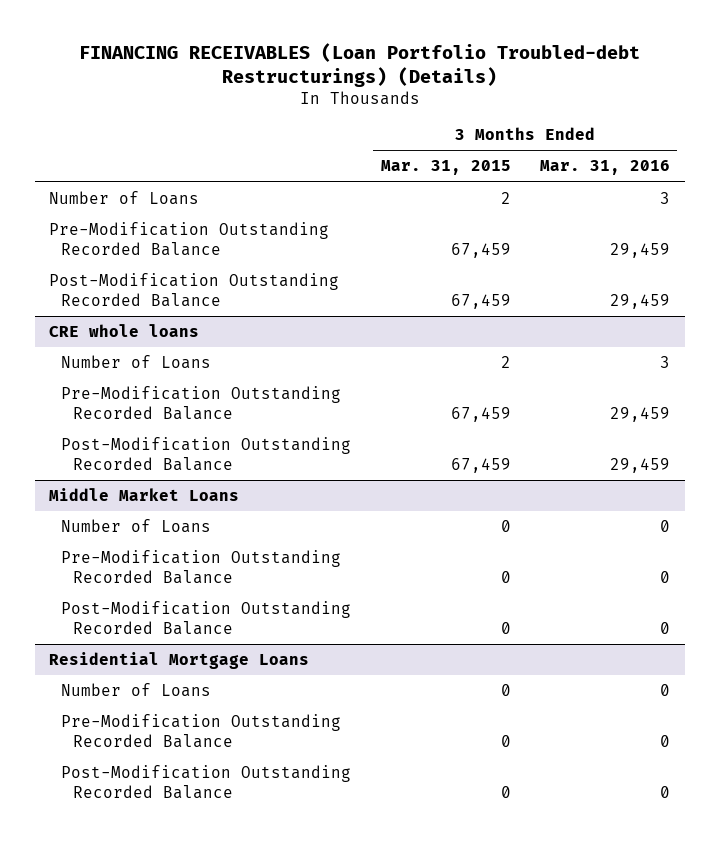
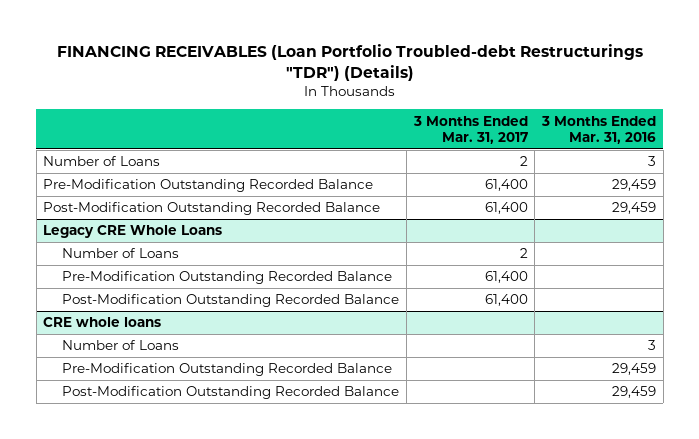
[78,42,640,87] FINANCING RECEIVABLES (Loan Portfolio Troubled-debt Restructurings) (Details) -> [56,43,643,81] FINANCING RECEIVABLES (Loan Portfolio Troubled-debt Restructurings "TDR") (Details)
[380,160,511,176] Mar. 31, 2015 -> none
none -> [412,115,528,144] 3 Months Ended Mar. 31, 2017
none -> [43,225,223,239] Legacy CRE Whole Loans
none -> [62,248,180,259] Number of Loans
none -> [62,271,393,285] Pre-Modification Outstanding Recorded Balance
none -> [62,294,400,308] Post-Modification Outstanding Recorded Balance
[49,487,240,501] Middle Market Loans -> none
[61,518,212,533] Number of Loans -> none
[61,549,342,585] Pre-Modification Outstanding Recorded Balance -> none
[61,600,352,636] Post-Modification Outstanding Recorded Balance -> none
[49,651,310,669] Residential Mortgage Loans -> none
[61,682,212,697] Number of Loans -> none
[61,713,342,749] Pre-Modification Outstanding Recorded Balance -> none
[61,764,352,800] Post-Modification Outstanding Recorded Balance -> none

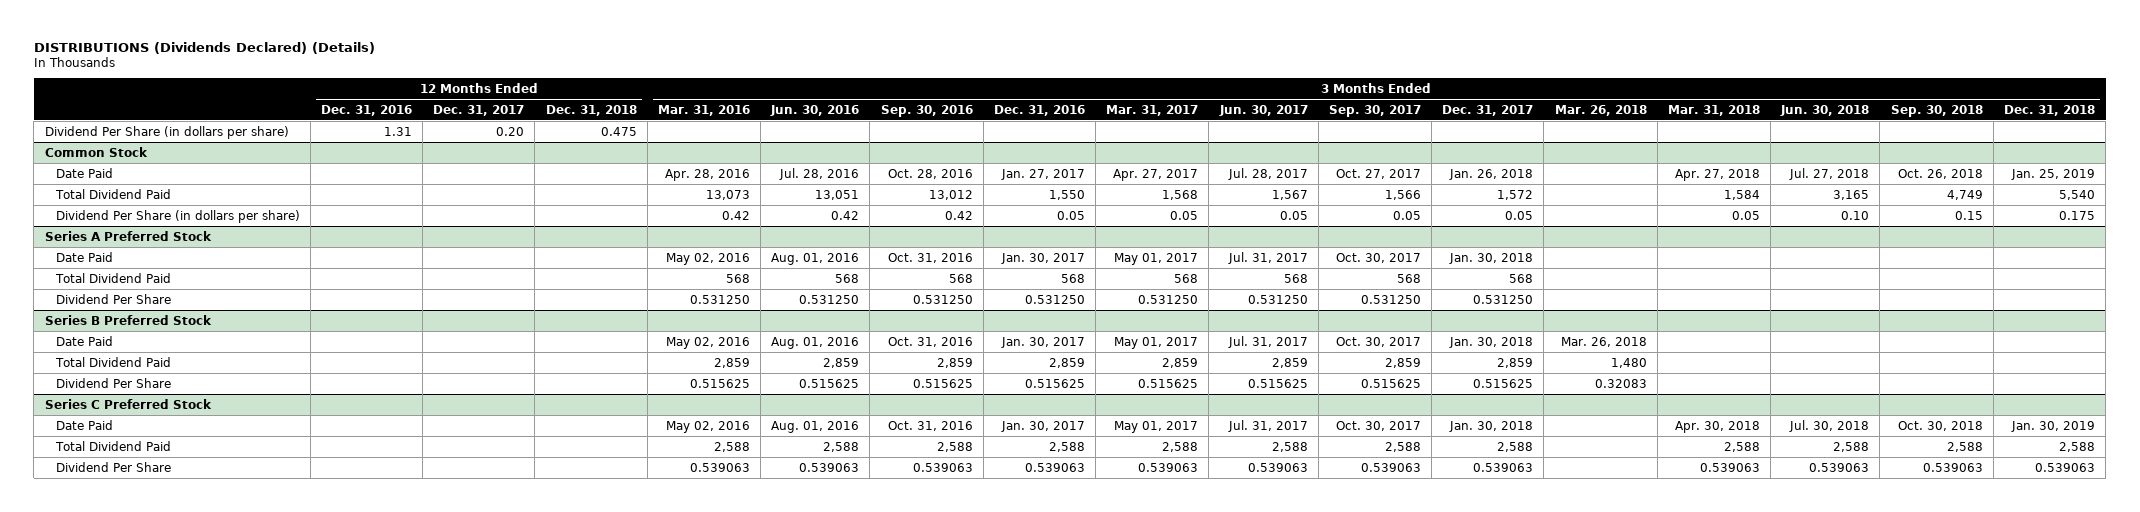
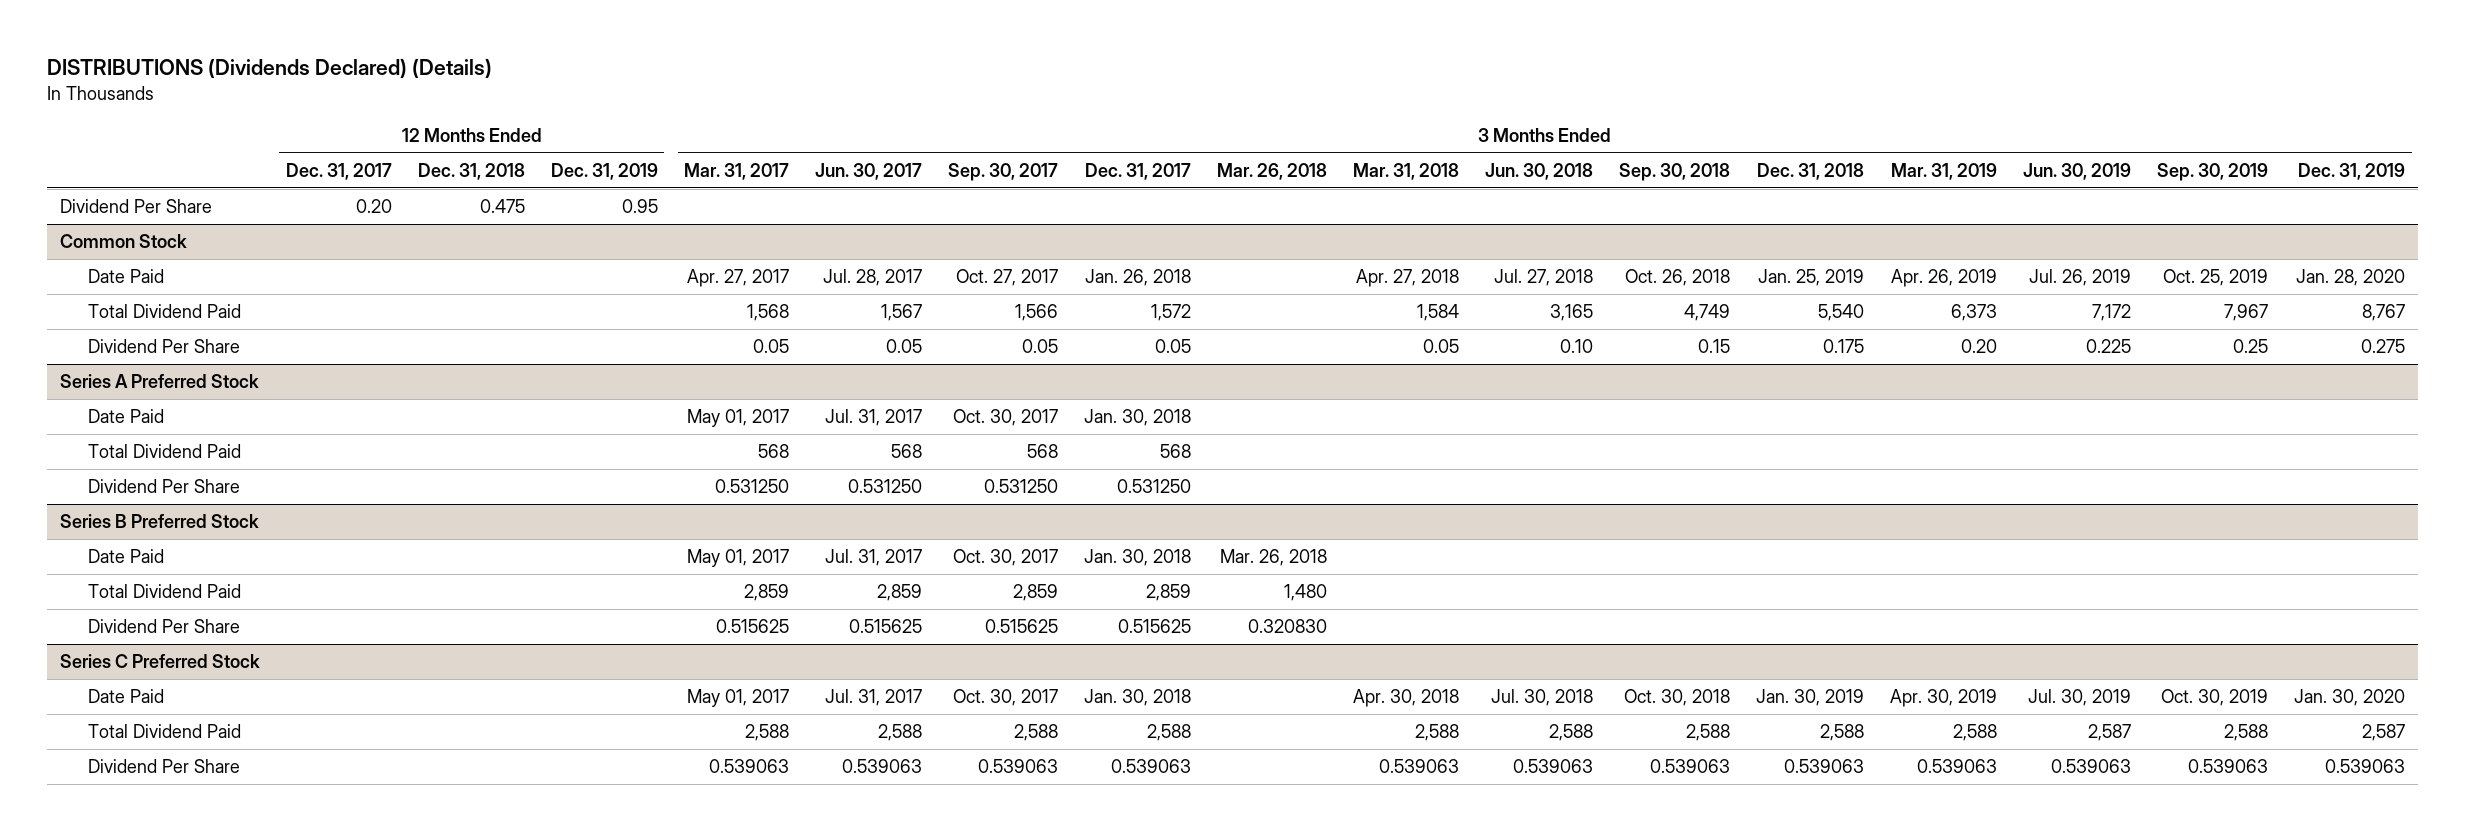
[320,104,412,116] Dec. 31, 2016 -> none
[657,104,750,116] Mar. 31, 2016 -> none
[770,104,860,116] Jun. 30, 2016 -> none
[880,104,973,117] Sep. 30, 2016 -> none
[993,104,1085,116] Dec. 31, 2016 -> none
none -> [550,162,658,180] Dec. 31, 2019
none -> [1891,162,1998,180] Mar. 31, 2019
none -> [2023,162,2132,180] Jun. 30, 2019
none -> [2157,162,2269,181] Sep. 30, 2019
none -> [2298,162,2406,180] Dec. 31, 2019
[44,125,289,139] Dividend Per Share (in dollars per share) -> [59,199,212,214] Dividend Per Share
[55,209,300,223] Dividend Per Share (in dollars per share) -> [87,339,240,354] Dividend Per Share
[1594,378,1647,388] 0.32083 -> [1248,619,1328,634] 0.320830

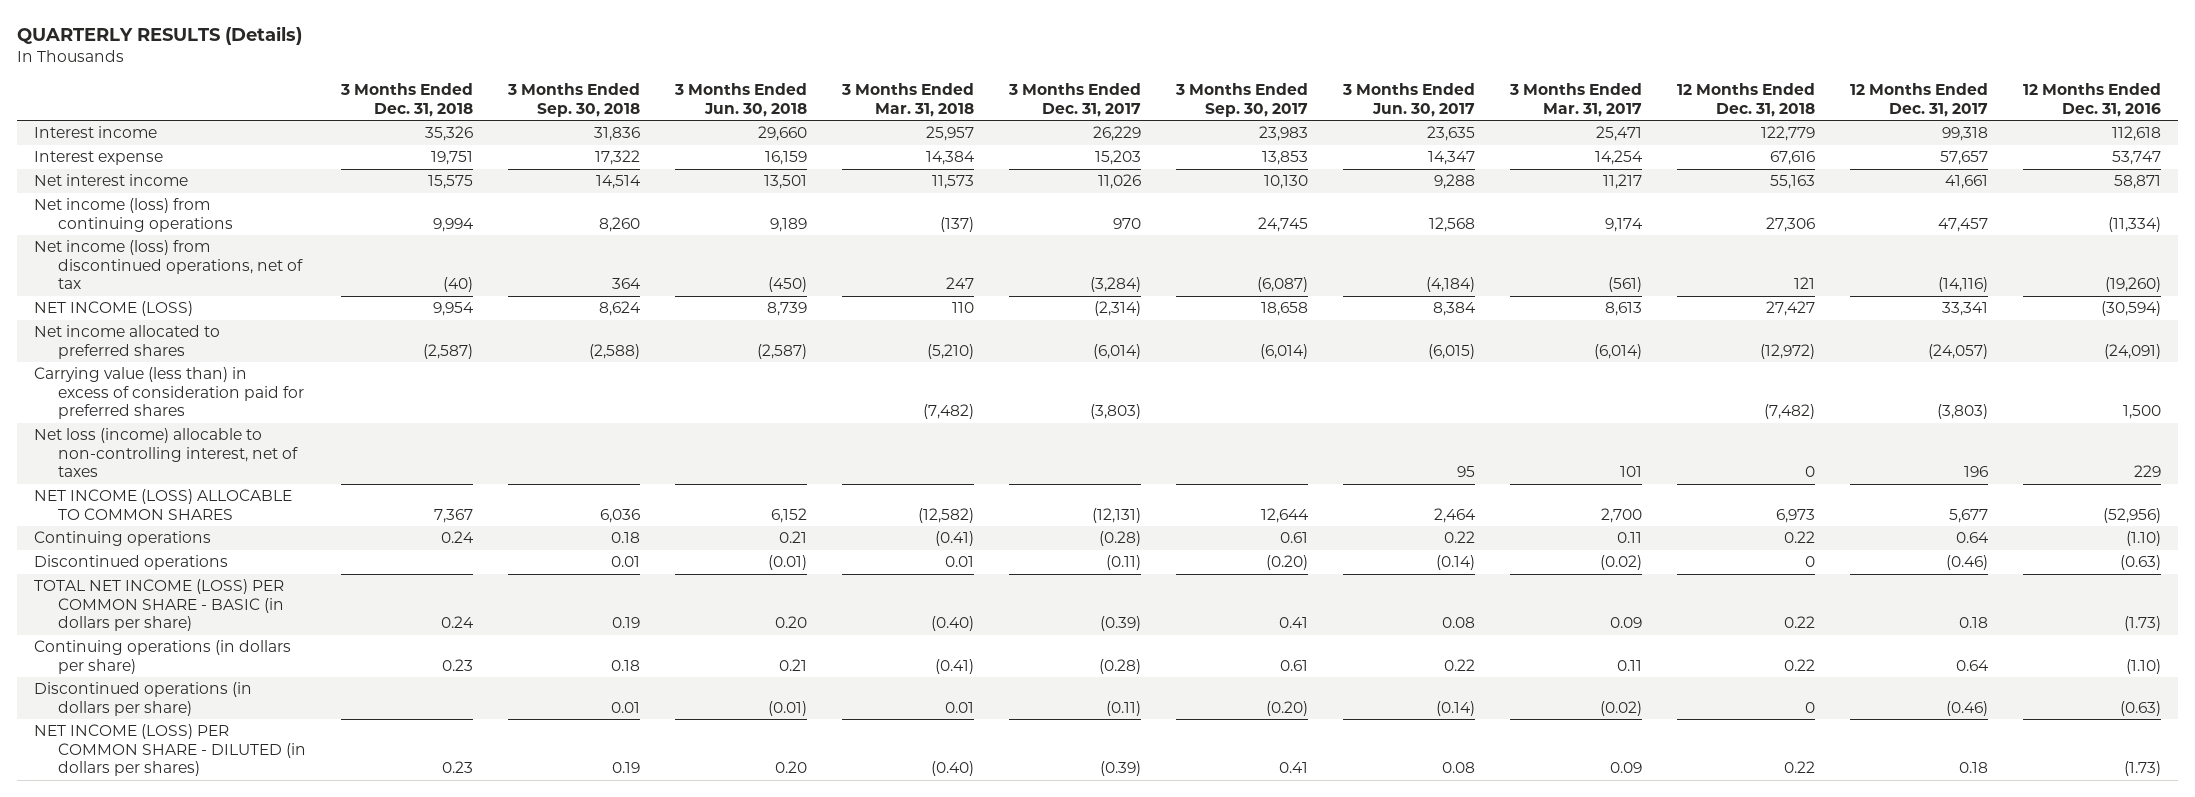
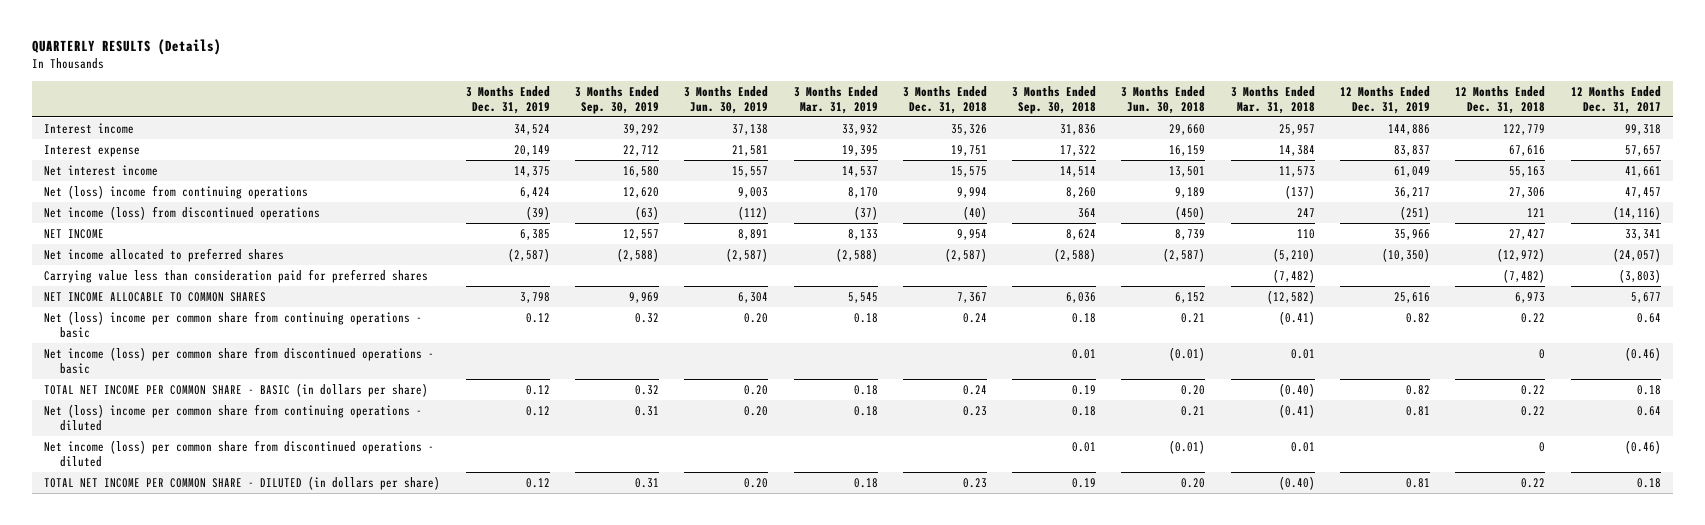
[1008,83,1142,117] 3 Months Ended Dec. 31, 2017 -> none
[1175,83,1309,117] 3 Months Ended Sep. 30, 2017 -> none
[1342,83,1476,117] 3 Months Ended Jun. 30, 2017 -> none
[1508,83,1642,117] 3 Months Ended Mar. 31, 2017 -> none
[2022,83,2161,117] 12 Months Ended Dec. 31, 2016 -> none
none -> [465,85,550,114] 3 Months Ended Dec. 31, 2019
none -> [575,85,660,114] 3 Months Ended Sep. 30, 2019
none -> [684,85,769,114] 3 Months Ended Jun. 30, 2019
none -> [793,85,878,114] 3 Months Ended Mar. 31, 2019
none -> [1339,85,1430,114] 12 Months Ended Dec. 31, 2019
[34,198,234,232] Net income (loss) from continuing operations -> [44,184,309,199] Net (loss) income from continuing operations
[34,240,304,290] Net income (loss) from discontinued operations, net of tax -> [44,205,321,220] Net income (loss) from discontinued operations
[34,301,194,317] NET INCOME (LOSS) -> [44,228,105,239] NET INCOME
[34,428,299,478] Net loss (income) allocable to non-controlling interest, net of taxes -> none
[34,367,305,420] Carrying value (less than) in excess of consideration paid for preferred shares -> [44,268,429,283] Carrying value less than consideration paid for preferred shares
[34,489,293,520] NET INCOME (LOSS) ALLOCABLE TO COMMON SHARES -> [44,291,267,302] NET INCOME ALLOCABLE TO COMMON SHARES
[34,531,212,547] Continuing operations -> [44,310,423,338] Net (loss) income per common share from continuing operations - basic
[34,555,229,571] Discontinued operations -> [44,346,435,374] Net income (loss) per common share from discontinued operations - basic
[34,579,285,632] TOTAL NET INCOME (LOSS) PER COMMON SHARE - BASIC (in dollars per share) -> [44,382,429,397] TOTAL NET INCOME PER COMMON SHARE - BASIC (in dollars per share)
[34,640,292,674] Continuing operations (in dollars per share) -> [44,403,423,431] Net (loss) income per common share from continuing operations - diluted
[34,682,253,716] Discontinued operations (in dollars per share) -> [44,439,435,467] Net income (loss) per common share from discontinued operations - diluted
[34,724,307,777] NET INCOME (LOSS) PER COMMON SHARE - DILUTED (in dollars per shares) -> [44,475,441,490] TOTAL NET INCOME PER COMMON SHARE - DILUTED (in dollars per share)

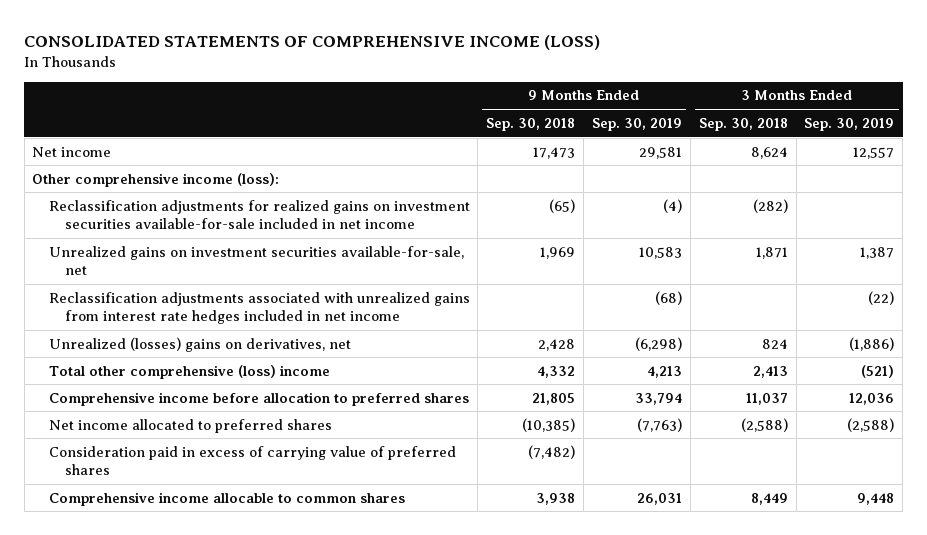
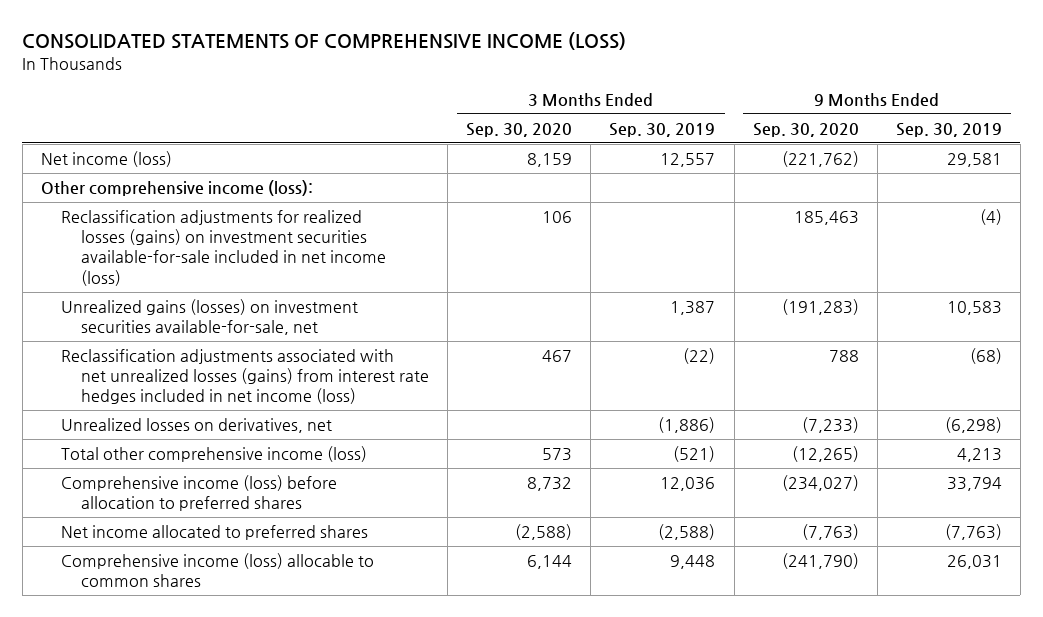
[486,117,576,131] Sep. 30, 2018 -> none
[698,117,788,131] Sep. 30, 2018 -> none
none -> [466,122,573,137] Sep. 30, 2020
none -> [752,122,859,137] Sep. 30, 2020
[32,146,112,157] Net income -> [40,151,172,168] Net income (loss)
[48,199,470,230] Reclassification adjustments for realized gains on investment securities available-for-sale included in net income -> [60,210,387,286] Reclassification adjustments for realized losses (gains) on investment securities available-for-sale included in net income (loss)
[48,245,464,276] Unrealized gains on investment securities available-for-sale, net -> [60,299,358,336] Unrealized gains (losses) on investment securities available-for-sale, net
[48,291,470,325] Reclassification adjustments associated with unrealized gains from interest rate hedges included in net income -> [60,349,430,405] Reclassification adjustments associated with net unrealized losses (gains) from interest rate hedges included in net income (loss)
[48,336,351,352] Unrealized (losses) gains on derivatives, net -> [60,418,332,434] Unrealized losses on derivatives, net
[48,364,330,379] Total other comprehensive (loss) income -> [60,446,367,463] Total other comprehensive income (loss)
[48,391,469,406] Comprehensive income before allocation to preferred shares -> [60,475,337,512] Comprehensive income (loss) before allocation to preferred shares
[48,445,456,476] Consideration paid in excess of carrying value of preferred shares -> none
[48,491,405,506] Comprehensive income allocable to common shares -> [60,553,374,588] Comprehensive income (loss) allocable to common shares

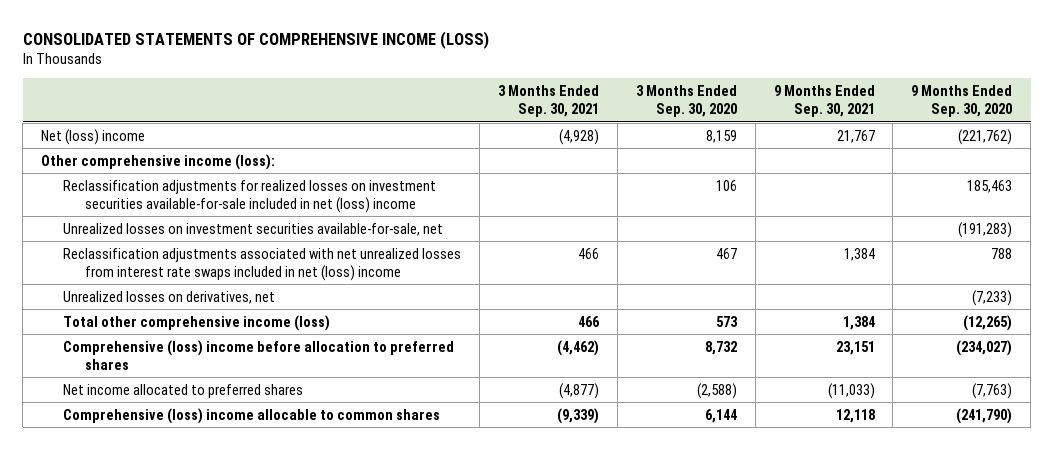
[609,122,716,137] Sep. 30, 2019 -> none
[895,122,1002,137] Sep. 30, 2019 -> none
none -> [497,85,599,117] 3 Months Ended Sep. 30, 2021
none -> [773,85,875,117] 9 Months Ended Sep. 30, 2021
[40,151,172,168] Net income (loss) -> [41,128,146,145] Net (loss) income
[60,210,387,286] Reclassification adjustments for realized losses (gains) on investment securities available-for-sale included in net income (loss) -> [63,179,437,213] Reclassification adjustments for realized losses on investment securities available-for-sale included in net (loss) income
[60,299,358,336] Unrealized gains (losses) on investment securities available-for-sale, net -> [63,222,444,236] Unrealized losses on investment securities available-for-sale, net
[60,349,430,405] Reclassification adjustments associated with net unrealized losses (gains) from interest rate hedges included in net income (loss) -> [63,247,462,281] Reclassification adjustments associated with net unrealized losses from interest rate swaps included in net (loss) income
[60,475,337,512] Comprehensive income (loss) before allocation to preferred shares -> [63,339,455,370] Comprehensive (loss) income before allocation to preferred shares
[60,553,374,588] Comprehensive income (loss) allocable to common shares -> [63,407,441,424] Comprehensive (loss) income allocable to common shares

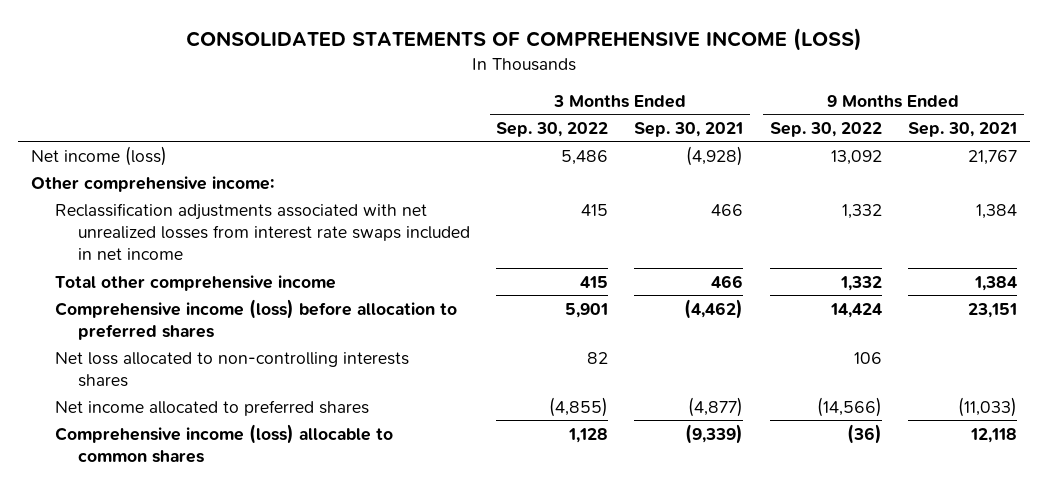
[635,85,737,117] 3 Months Ended Sep. 30, 2020 -> none
[911,85,1013,117] 9 Months Ended Sep. 30, 2020 -> none
none -> [496,121,609,137] Sep. 30, 2022
none -> [769,121,882,137] Sep. 30, 2022
[63,179,437,213] Reclassification adjustments for realized losses on investment securities available-for-sale included in net (loss) income -> none
[63,222,444,236] Unrealized losses on investment securities available-for-sale, net -> none
[63,290,276,304] Unrealized losses on derivatives, net -> none
[41,128,146,145] Net (loss) income -> [31,145,168,166] Net income (loss)
[41,153,276,170] Other comprehensive income (loss): -> [31,175,275,192] Other comprehensive income:
[63,247,462,281] Reclassification adjustments associated with net unrealized losses from interest rate swaps included in net (loss) income -> [54,202,470,261] Reclassification adjustments associated with net unrealized losses from interest rate swaps included in net income
[63,314,331,331] Total other comprehensive income (loss) -> [54,274,336,291] Total other comprehensive income
[63,339,455,370] Comprehensive (loss) income before allocation to preferred shares -> [54,298,457,340] Comprehensive income (loss) before allocation to preferred shares
none -> [54,351,409,387] Net loss allocated to non-controlling interests shares
[63,407,441,424] Comprehensive (loss) income allocable to common shares -> [54,423,393,463] Comprehensive income (loss) allocable to common shares

